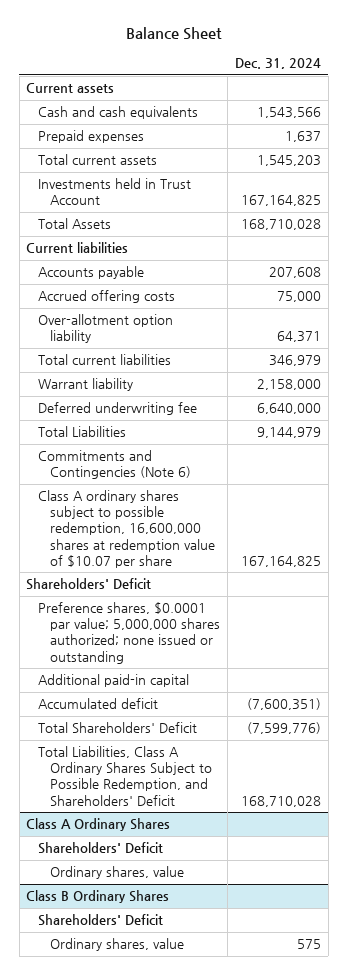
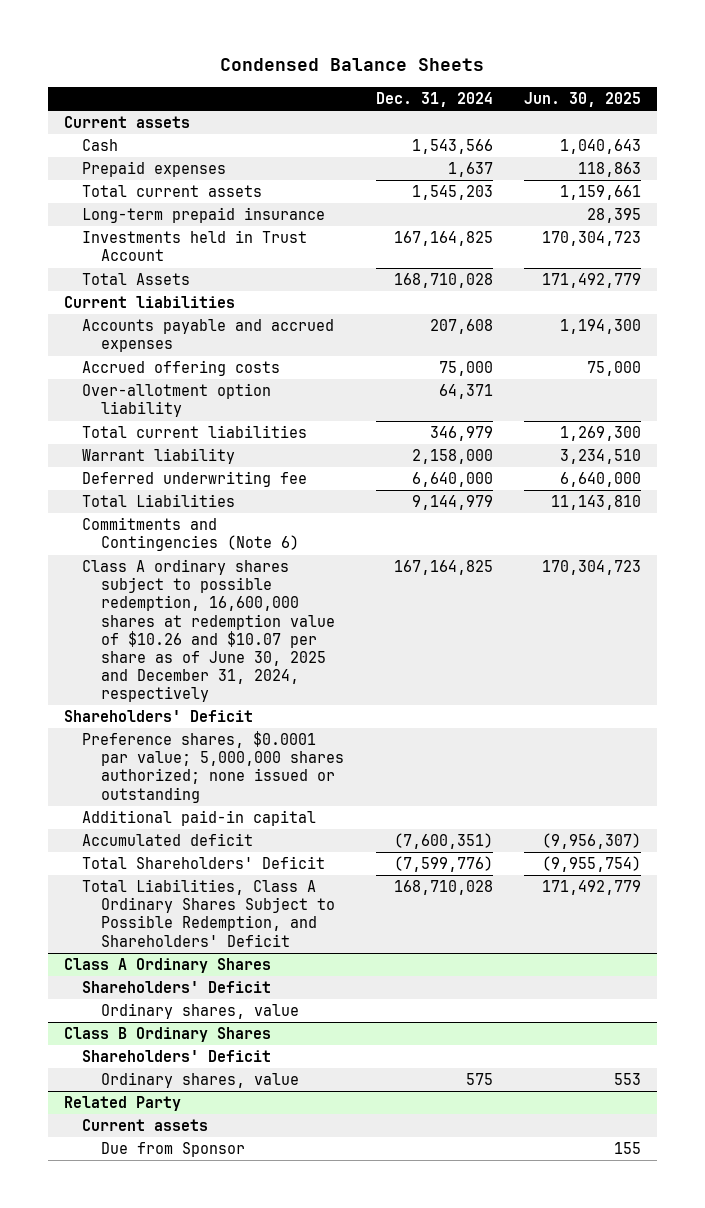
[125,27,222,41] Balance Sheet -> [220,58,485,72] Condensed Balance Sheets
none -> [524,91,642,107] Jun. 30, 2025
[38,106,199,120] Cash and cash equivalents -> [82,139,119,152] Cash
none -> [82,207,326,224] Long-term prepaid insurance
[38,266,145,280] Accounts payable -> [82,319,335,353] Accounts payable and accrued expenses
[38,490,216,568] Class A ordinary shares subject to possible redemption, 16,600,000 shares at redemption value of $10.07 per share -> [82,559,336,702] Class A ordinary shares subject to possible redemption, 16,600,000 shares at redemption value of $10.26 and $10.07 per share as of June 30, 2025 and December 31, 2024, respectively
none -> [63,1096,181,1112] Related Party
none -> [82,1119,209,1132] Current assets
none -> [101,1142,246,1158] Due from Sponsor

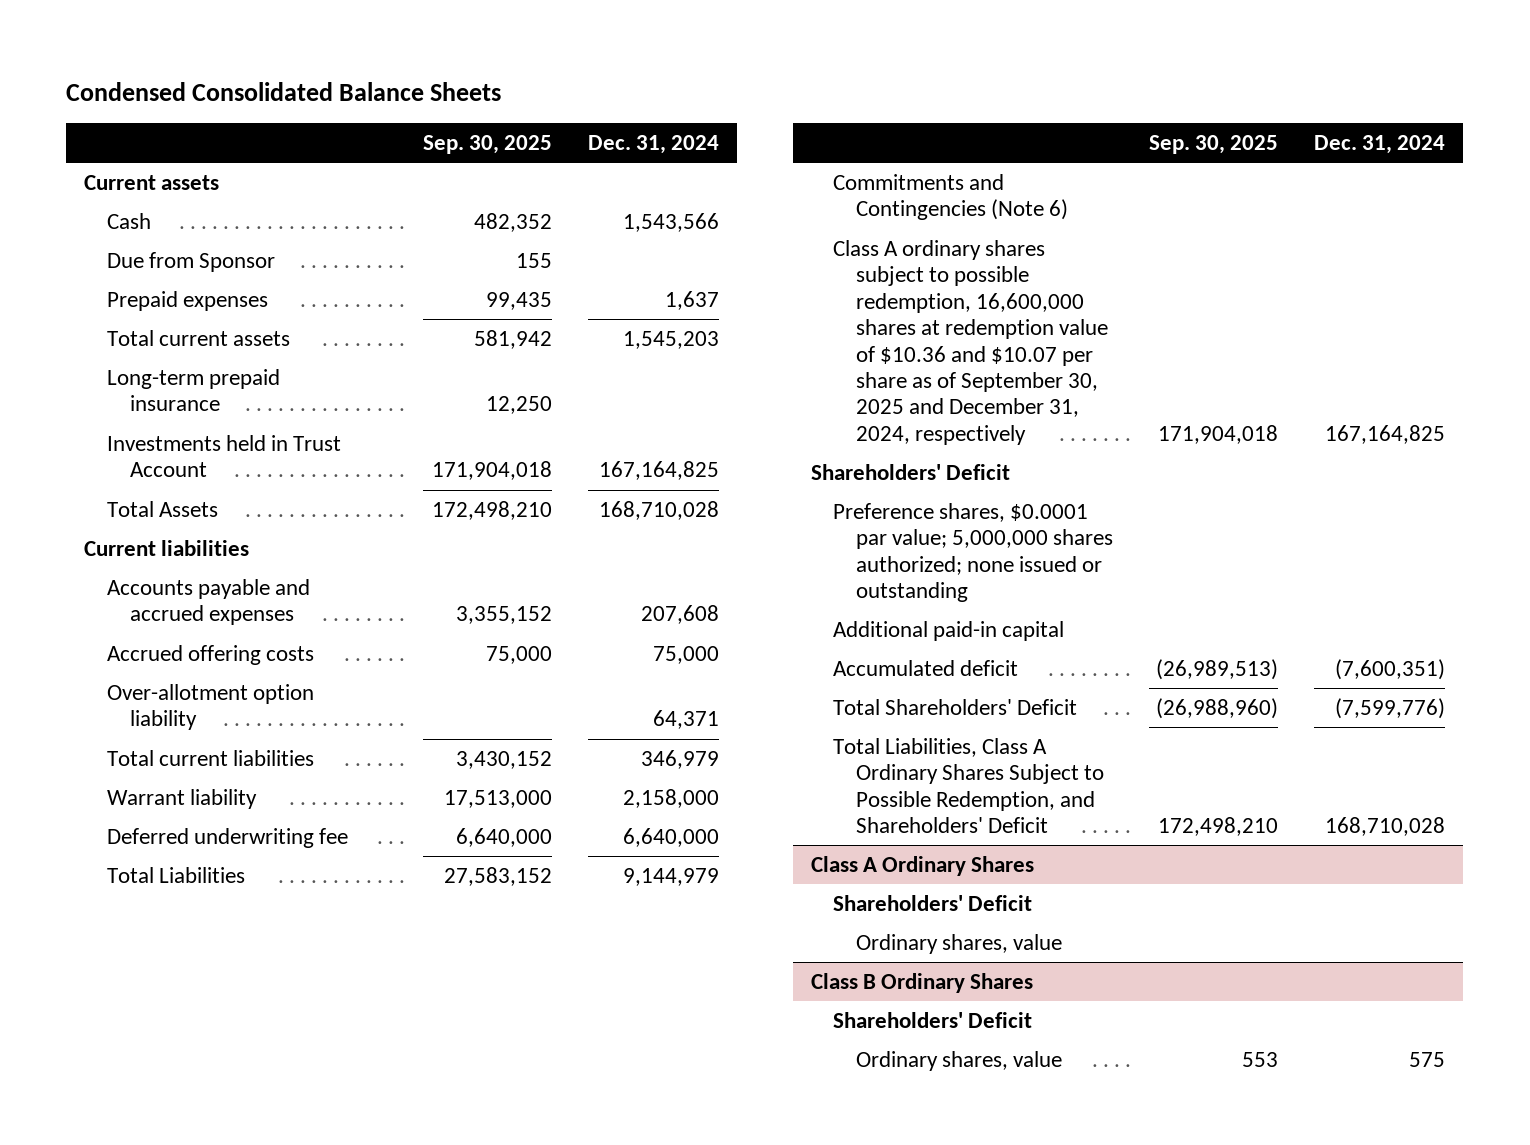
[220,58,485,72] Condensed Balance Sheets -> [66,81,502,101] Condensed Consolidated Balance Sheets
[524,91,642,107] Jun. 30, 2025 -> none
none -> [422,135,552,155] Sep. 30, 2025
none -> [107,251,276,272] Due from Sponsor
[82,559,336,702] Class A ordinary shares subject to possible redemption, 16,600,000 shares at redemption value of $10.26 and $10.07 per share as of June 30, 2025 and December 31, 2024, respectively -> [833,239,1109,445] Class A ordinary shares subject to possible redemption, 16,600,000 shares at redemption value of $10.36 and $10.07 per share as of September 30, 2025 and December 31, 2024, respectively
[63,1096,181,1112] Related Party -> none
[82,1119,209,1132] Current assets -> none
[101,1142,246,1158] Due from Sponsor -> none

